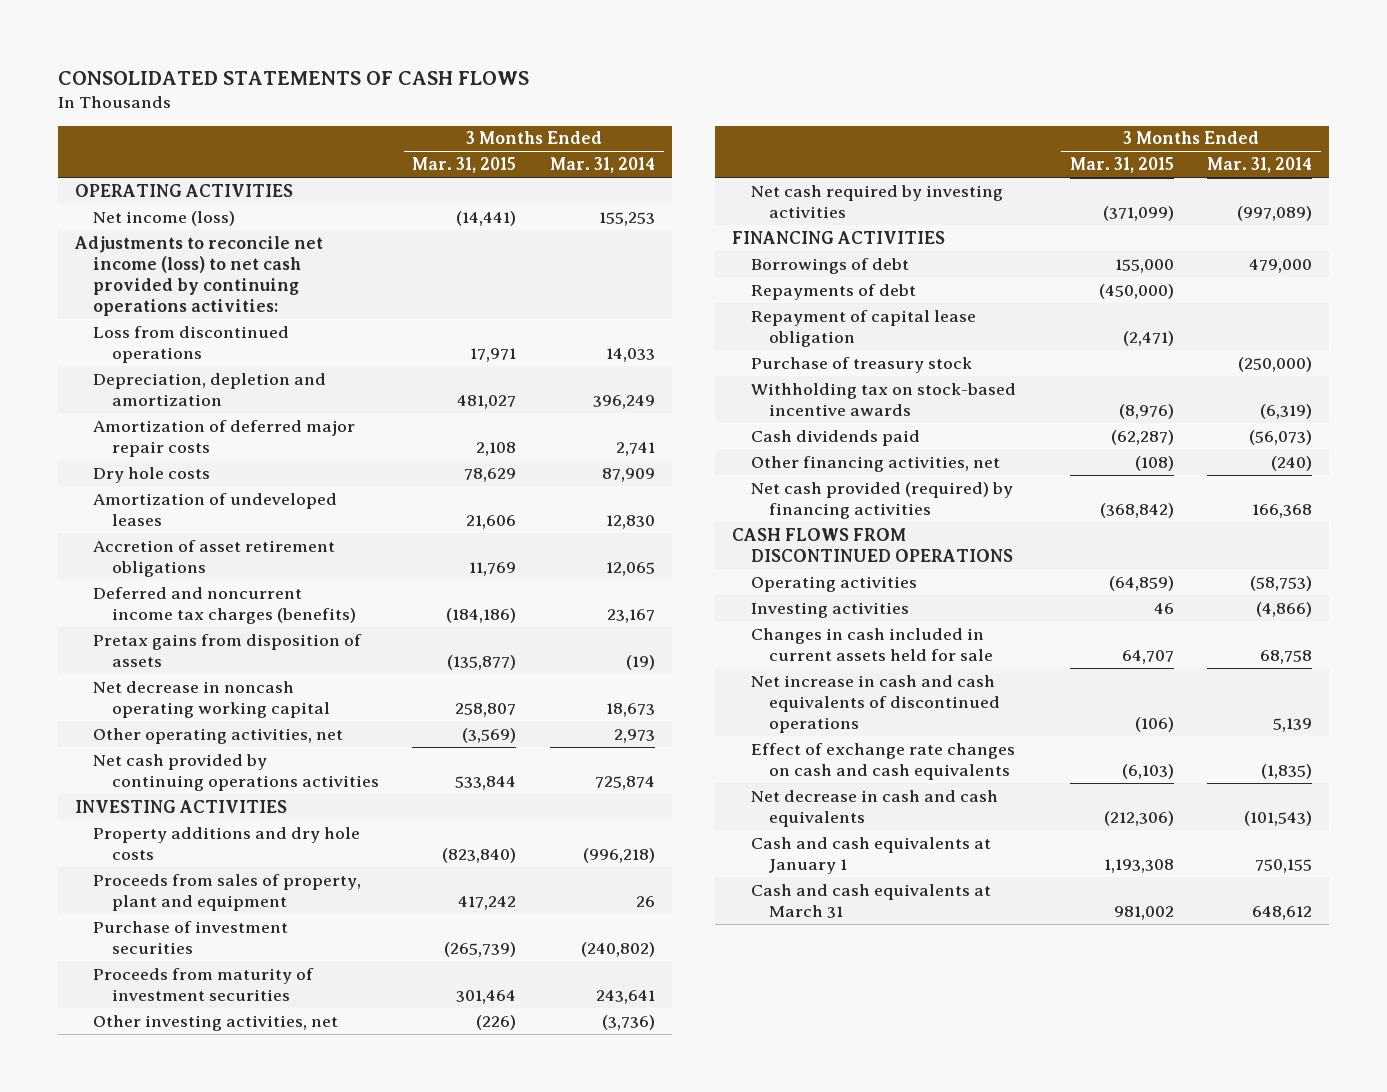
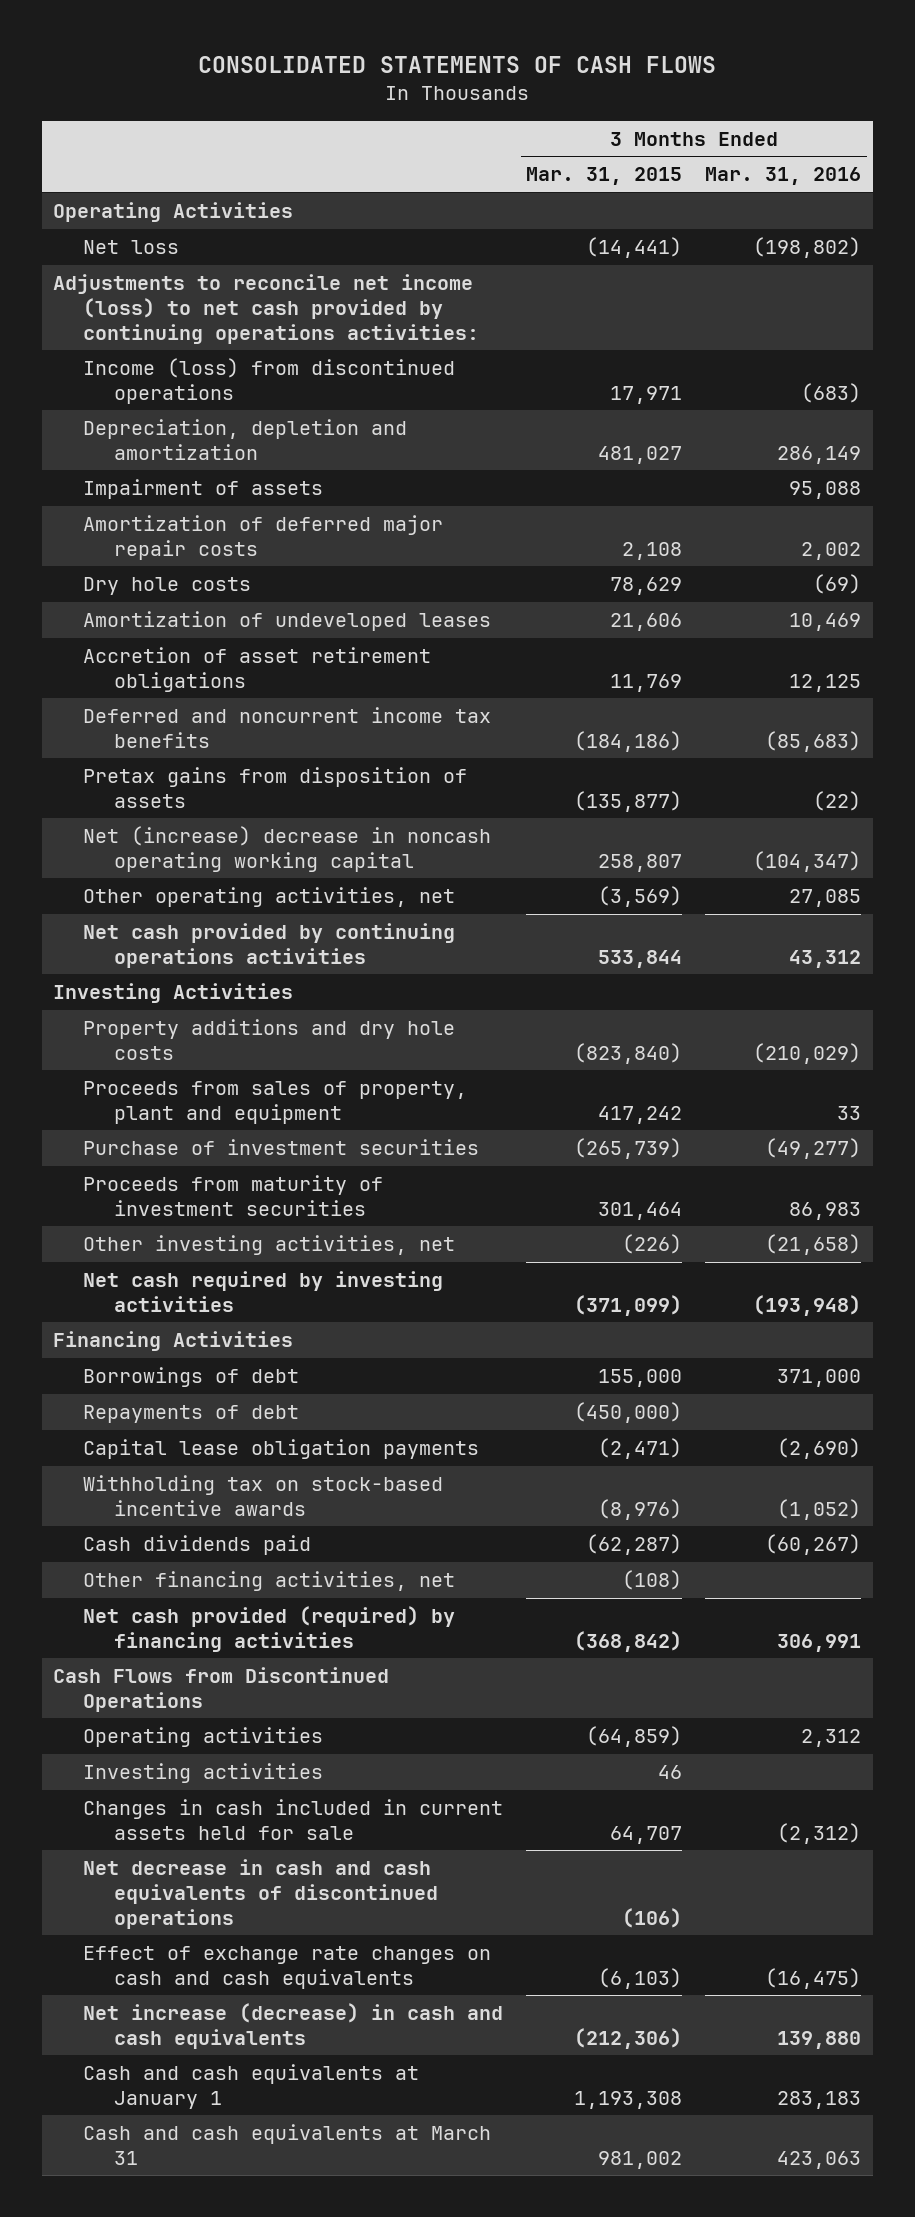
[550,157,656,174] Mar. 31, 2014 -> none
none -> [705,167,862,186] Mar. 31, 2016
[75,183,294,197] OPERATING ACTIVITIES -> [53,202,294,223] Operating Activities
[93,210,236,226] Net income (loss) -> [83,240,180,255] Net loss
[93,325,290,364] Loss from discontinued operations -> [83,358,456,405] Income (loss) from discontinued operations
none -> [83,479,324,500] Impairment of assets
[93,586,356,625] Deferred and noncurrent income tax charges (benefits) -> [83,707,492,749] Deferred and noncurrent income tax benefits
[93,680,330,719] Net decrease in noncash operating working capital -> [83,826,492,873] Net (increase) decrease in noncash operating working capital
[75,799,288,813] INVESTING ACTIVITIES -> [53,983,294,1004] Investing Activities
[732,230,946,244] FINANCING ACTIVITIES -> [53,1331,294,1352] Financing Activities
[750,356,972,373] Purchase of treasury stock -> none
[750,309,976,348] Repayment of capital lease obligation -> [83,1439,480,1460] Capital lease obligation payments
[732,527,1013,563] CASH FLOWS FROM DISCONTINUED OPERATIONS -> [53,1667,390,1713] Cash Flows from Discontinued Operations
[750,674,1000,734] Net increase in cash and cash equivalents of discontinued operations -> [83,1859,438,1930] Net decrease in cash and cash equivalents of discontinued operations
[750,789,998,828] Net decrease in cash and cash equivalents -> [83,2003,504,2050] Net increase (decrease) in cash and cash equivalents

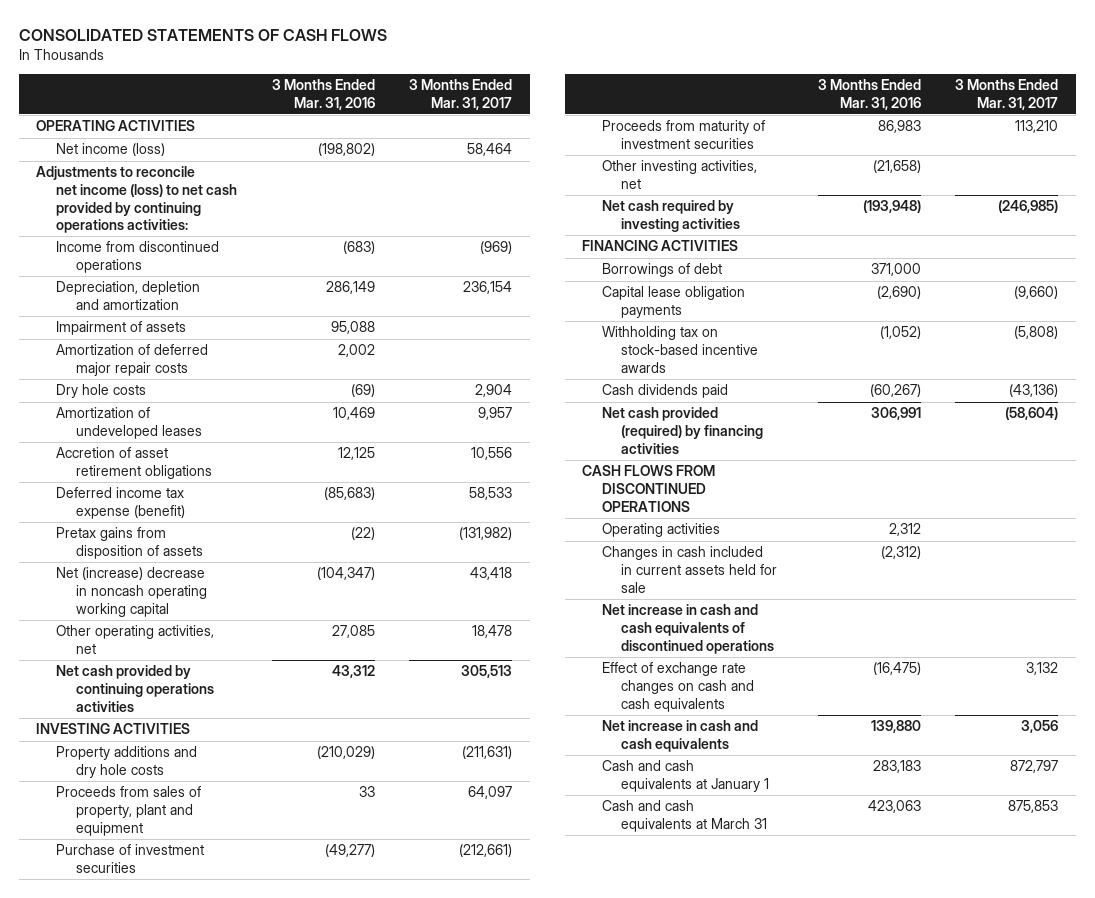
[526,167,683,186] Mar. 31, 2015 -> none
none -> [409,79,513,110] 3 Months Ended Mar. 31, 2017
[53,202,294,223] Operating Activities -> [36,120,196,132] OPERATING ACTIVITIES
[83,240,180,255] Net loss -> [55,143,165,157] Net income (loss)
[83,358,456,405] Income (loss) from discontinued operations -> [55,241,219,274] Income from discontinued operations
[83,707,492,749] Deferred and noncurrent income tax benefits -> [55,487,185,520] Deferred income tax expense (benefit)
[53,983,294,1004] Investing Activities -> [36,723,191,735] INVESTING ACTIVITIES
[53,1331,294,1352] Financing Activities -> [582,240,739,252] FINANCING ACTIVITIES
[83,1405,300,1424] Repayments of debt -> none
[83,1571,456,1592] Other financing activities, net -> none
[53,1667,390,1713] Cash Flows from Discontinued Operations -> [582,465,716,512] CASH FLOWS FROM DISCONTINUED OPERATIONS
[83,1763,324,1784] Investing activities -> none
[83,1859,438,1930] Net decrease in cash and cash equivalents of discontinued operations -> [601,604,775,654] Net increase in cash and cash equivalents of discontinued operations
[83,2003,504,2050] Net increase (decrease) in cash and cash equivalents -> [601,720,758,753] Net increase in cash and cash equivalents

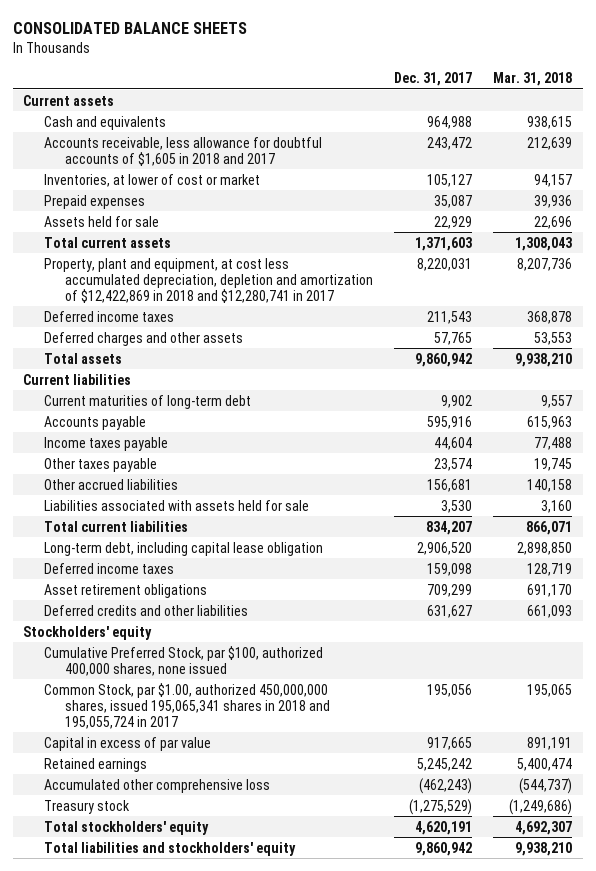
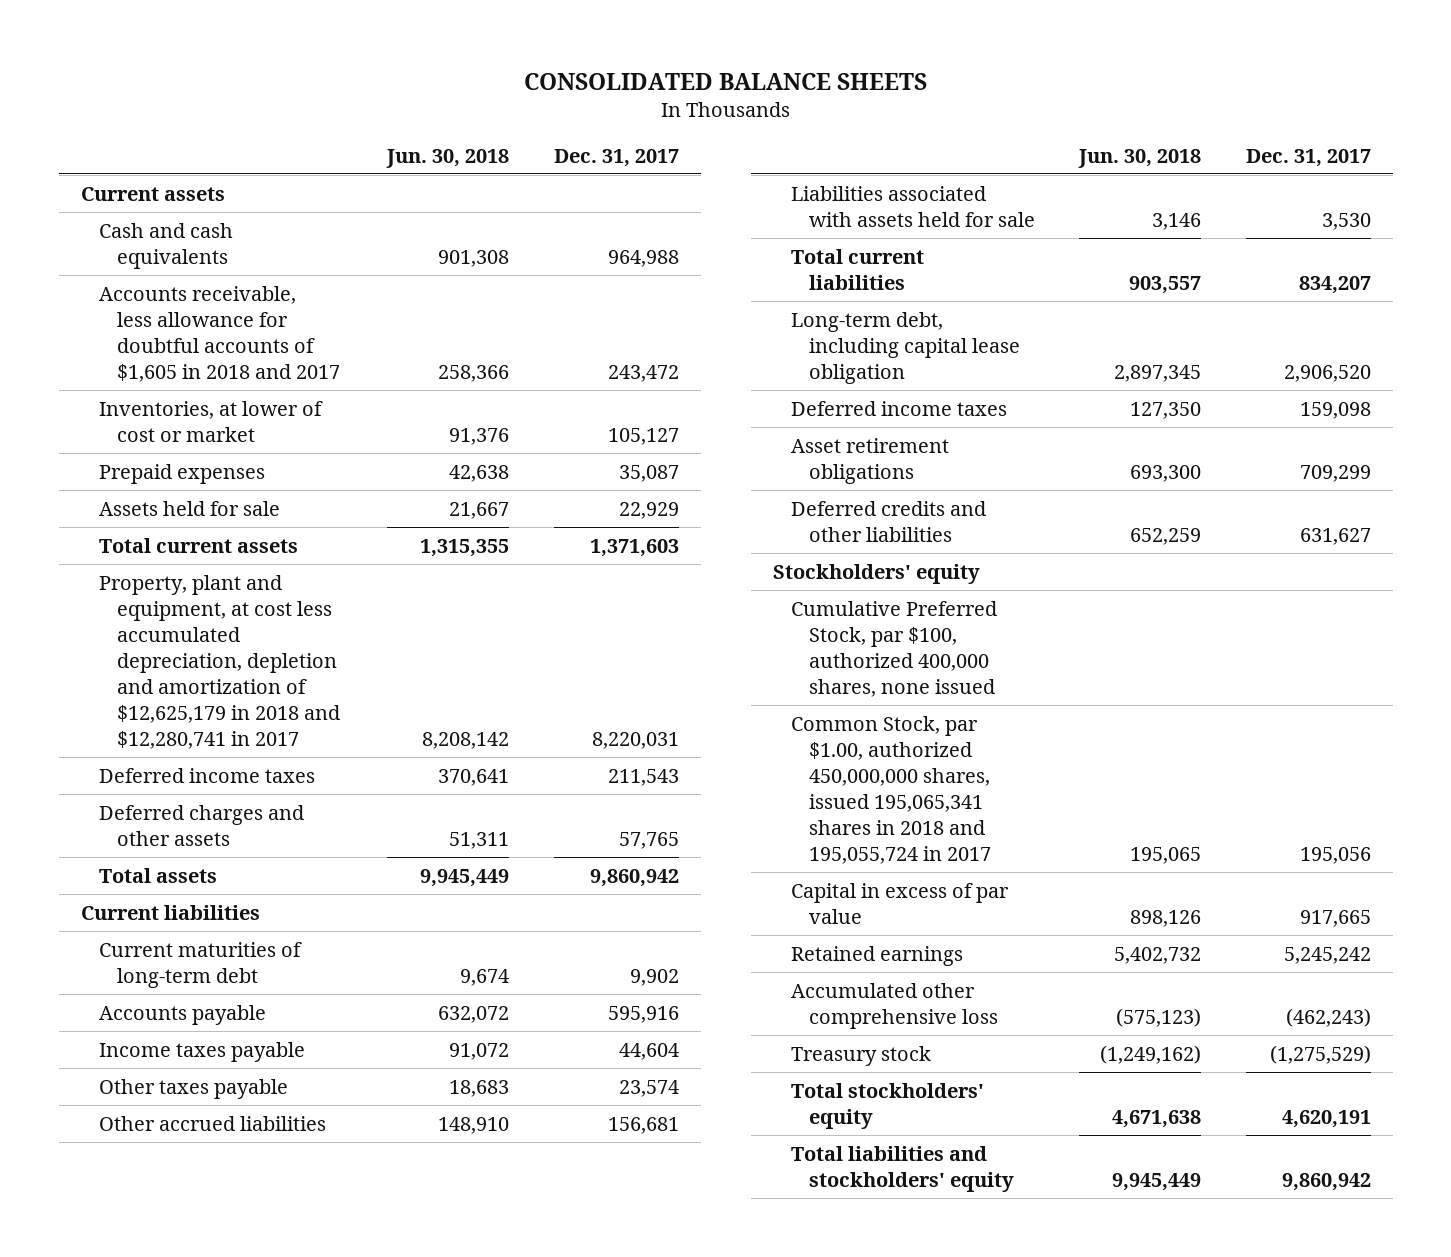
[493,71,573,86] Mar. 31, 2018 -> none
none -> [386,148,510,168] Jun. 30, 2018
[44,115,167,130] Cash and equivalents -> [98,222,233,269] Cash and cash equivalents
[44,257,374,303] Property, plant and equipment, at cost less accumulated depreciation, depletion and amortization of $12,422,869 in 2018 and $12,280,741 in 2017 -> [98,574,341,749] Property, plant and equipment, at cost less accumulated depreciation, depletion and amortization of $12,625,179 in 2018 and $12,280,741 in 2017

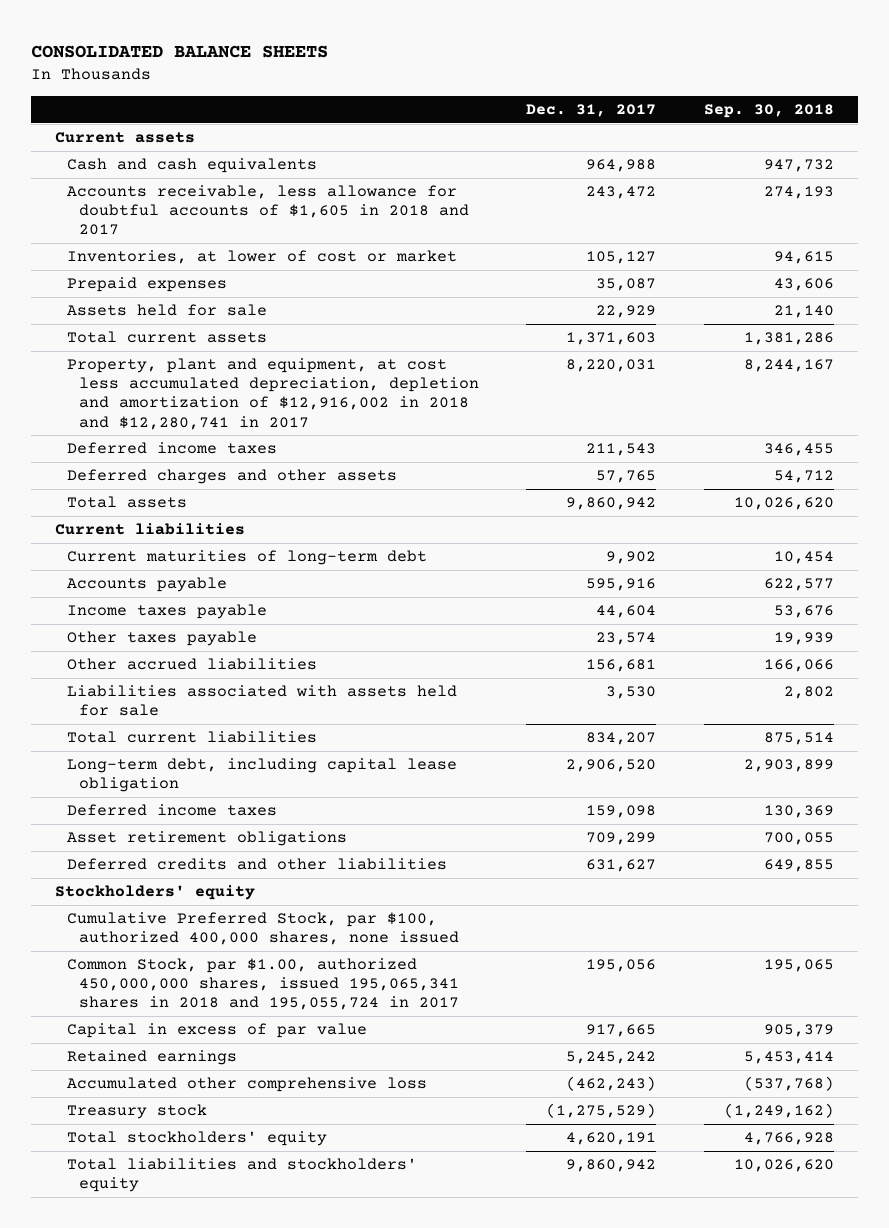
[386,148,510,168] Jun. 30, 2018 -> none
none -> [704,104,835,119] Sep. 30, 2018
[98,574,341,749] Property, plant and equipment, at cost less accumulated depreciation, depletion and amortization of $12,625,179 in 2018 and $12,280,741 in 2017 -> [67,358,479,430] Property, plant and equipment, at cost less accumulated depreciation, depletion and amortization of $12,916,002 in 2018 and $12,280,741 in 2017

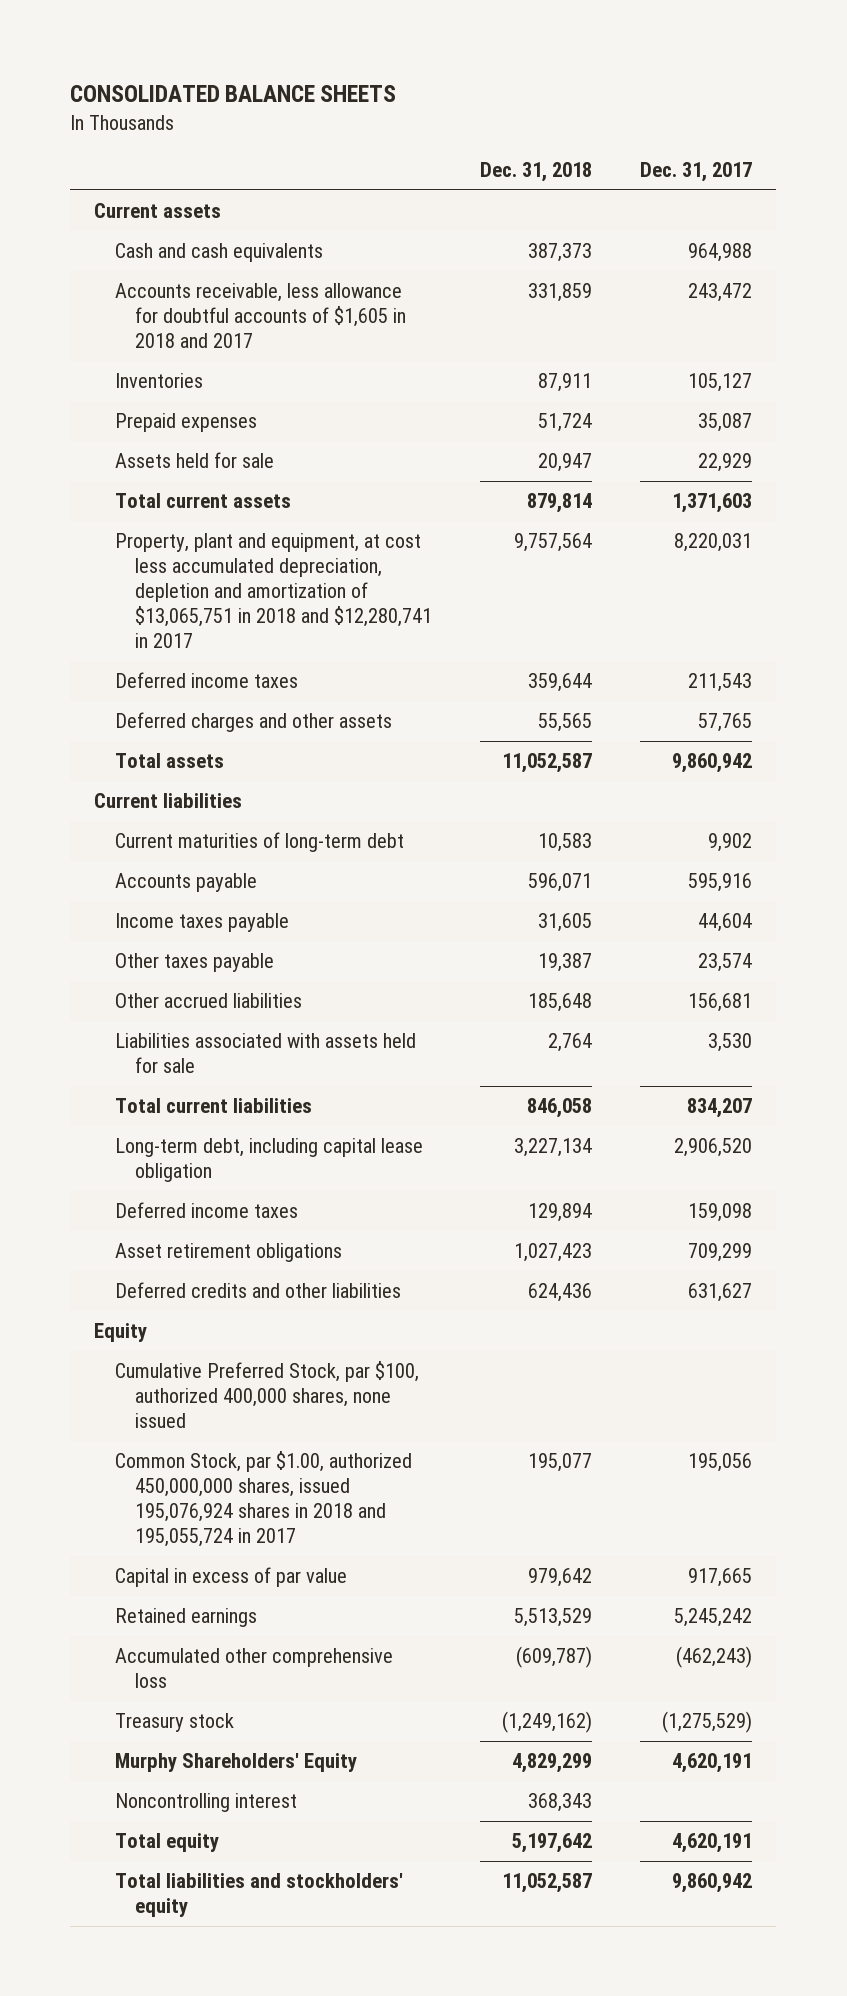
[704,104,835,119] Sep. 30, 2018 -> none
none -> [480,162,593,183] Dec. 31, 2018
[67,250,458,265] Inventories, at lower of cost or market -> [114,373,203,389] Inventories
[67,358,479,430] Property, plant and equipment, at cost less accumulated depreciation, depletion and amortization of $12,916,002 in 2018 and $12,280,741 in 2017 -> [114,533,433,649] Property, plant and equipment, at cost less accumulated depreciation, depletion and amortization of $13,065,751 in 2018 and $12,280,741 in 2017
[55,885,256,901] Stockholders' equity -> [94,1323,148,1343] Equity
[67,958,459,1011] Common Stock, par $1.00, authorized 450,000,000 shares, issued 195,065,341 shares in 2018 and 195,055,724 in 2017 -> [114,1451,412,1548] Common Stock, par $1.00, authorized 450,000,000 shares, issued 195,076,924 shares in 2018 and 195,055,724 in 2017
[67,1131,328,1147] Total stockholders' equity -> [114,1753,357,1773] Murphy Shareholders' Equity
none -> [114,1793,297,1813] Noncontrolling interest
none -> [114,1833,219,1853] Total equity

